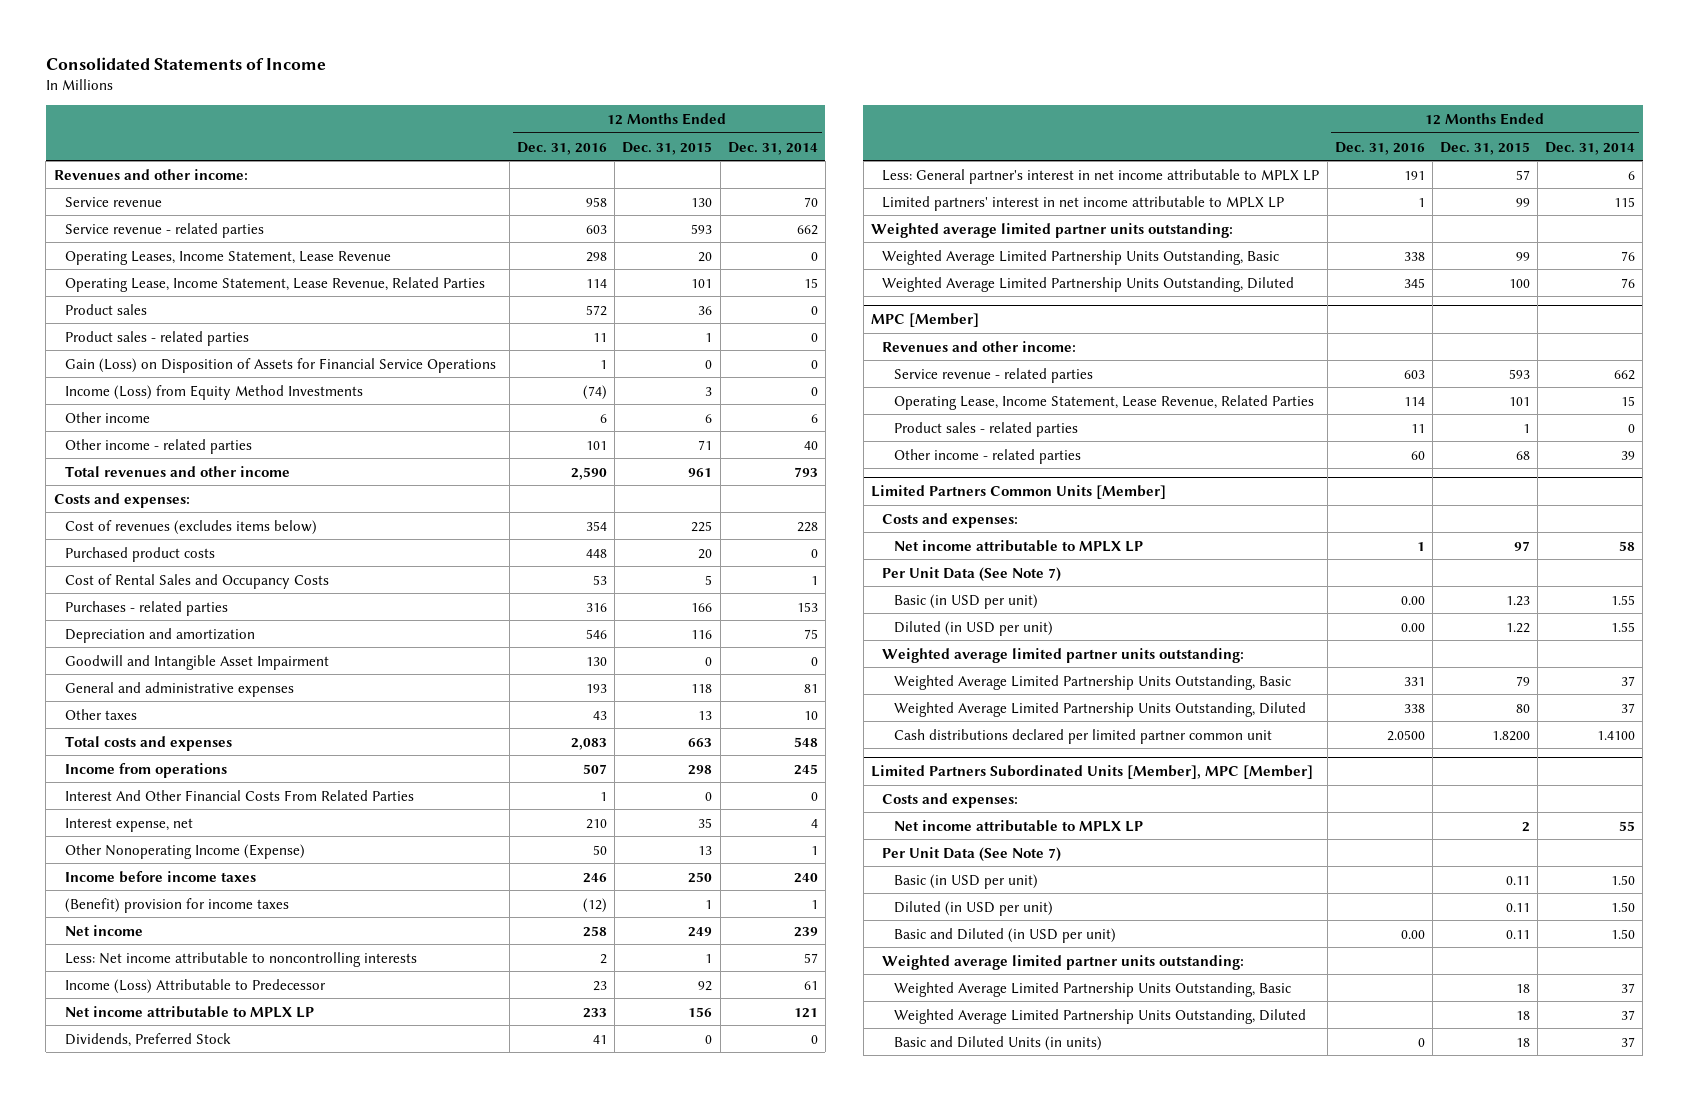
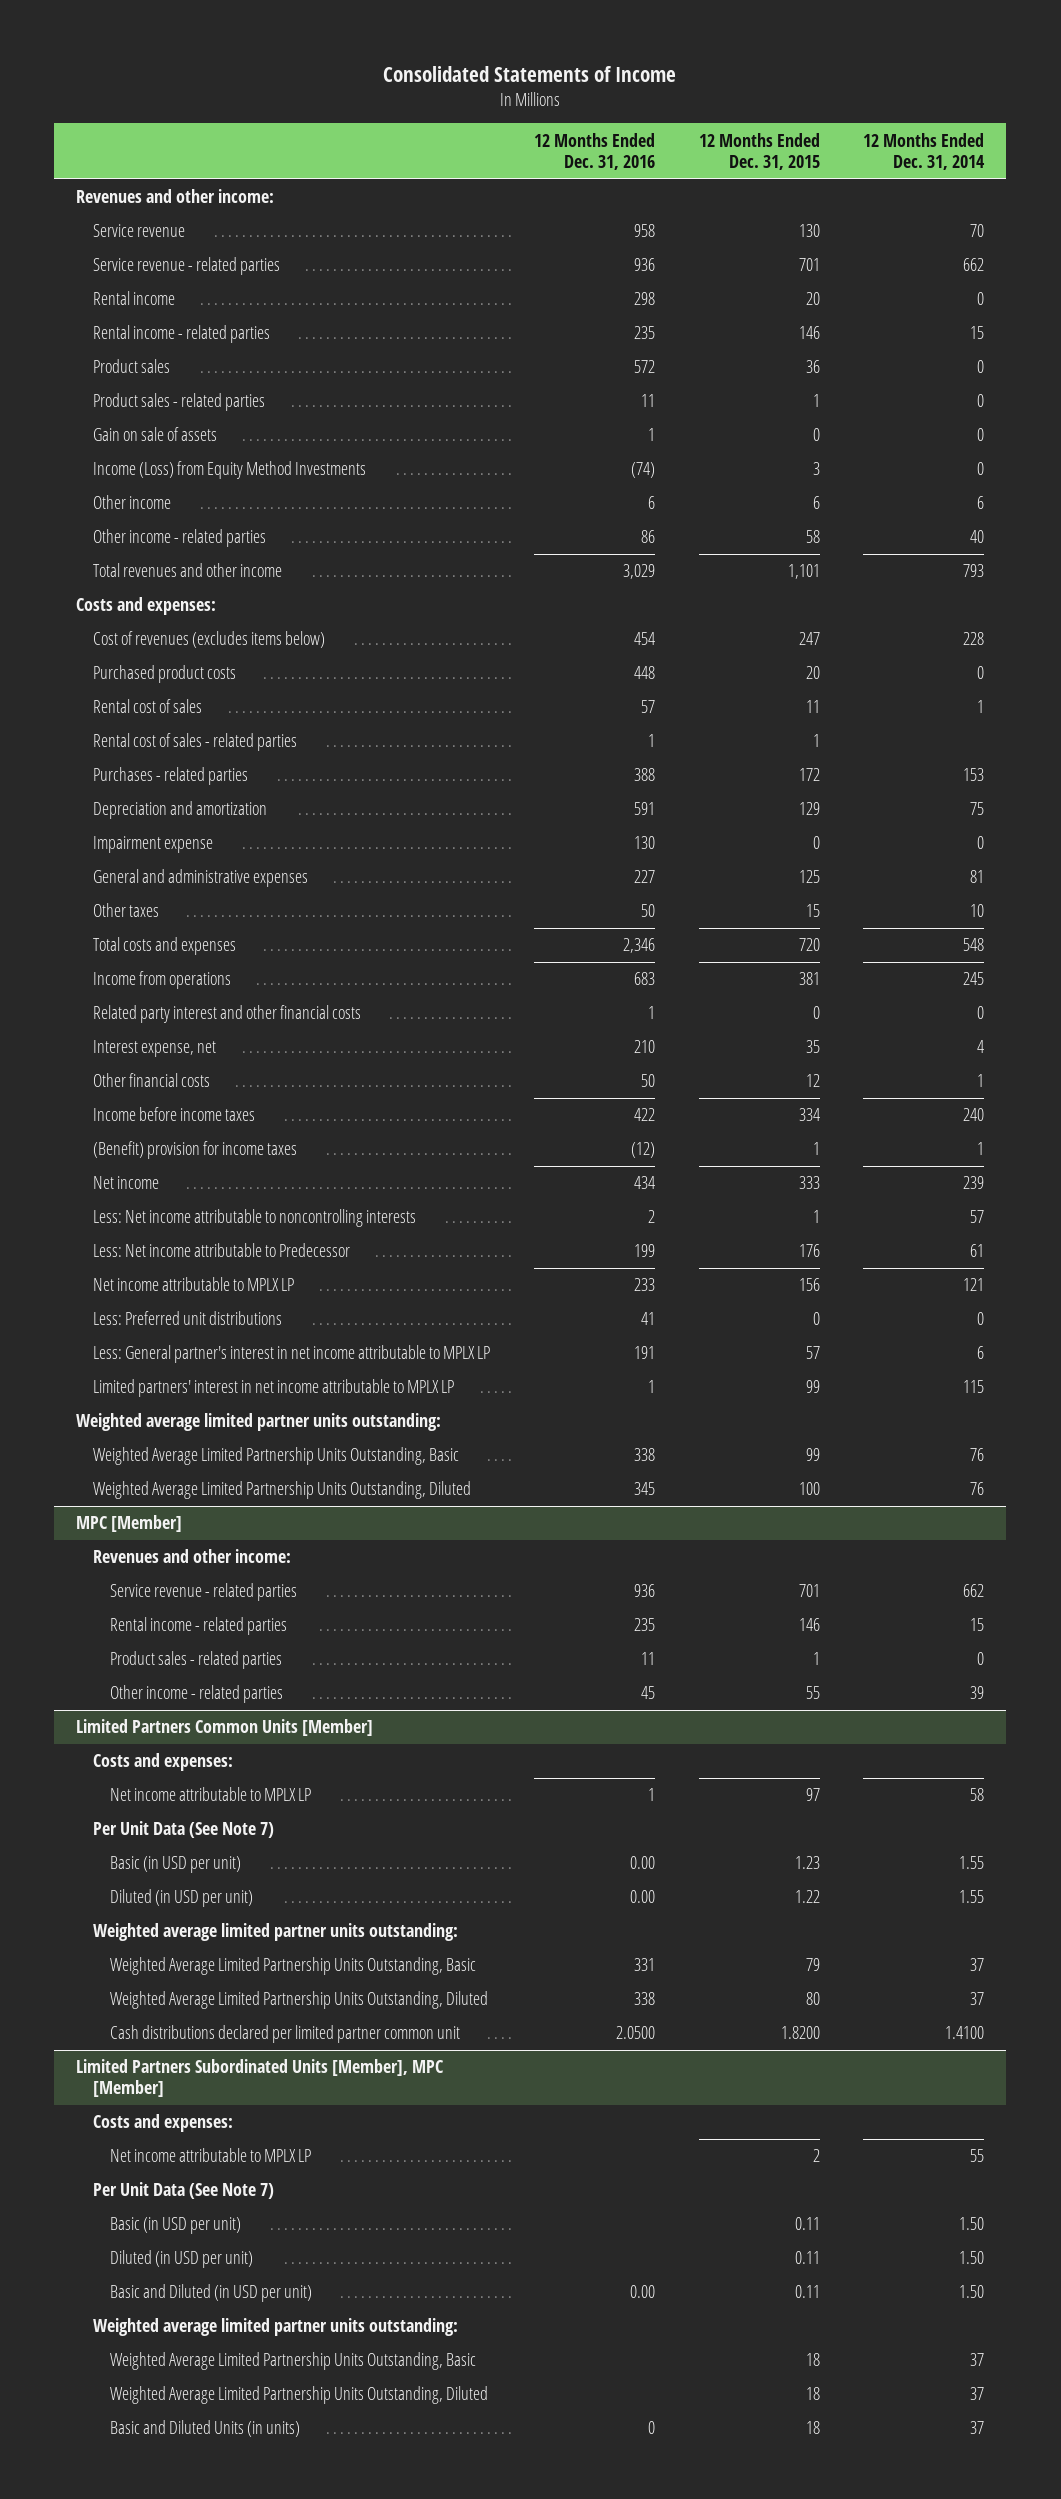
[586,224,608,234] 603 -> [634,258,656,272] 936
[691,223,713,234] 593 -> [798,258,820,272] 701
[64,250,391,265] Operating Leases, Income Statement, Lease Revenue -> [93,291,176,306] Rental income
[64,276,485,292] Operating Lease, Income Statement, Lease Revenue, Related Parties -> [93,325,271,344] Rental income - related parties
[586,278,608,288] 114 -> [634,326,656,340] 235
[691,278,713,288] 101 -> [798,326,820,340] 146
[64,357,496,373] Gain (Loss) on Disposition of Assets for Financial Service Operations -> [93,427,218,442] Gain on sale of assets
[586,440,608,450] 101 -> [641,530,656,544] 86
[698,439,713,450] 71 -> [805,530,820,544] 58
[571,466,608,480] 2,590 -> [623,564,656,580] 3,029
[688,467,713,477] 961 -> [787,564,820,580] 1,101
[586,520,608,531] 354 -> [634,632,656,646] 454
[691,520,713,532] 225 -> [798,632,820,646] 247
[64,573,329,589] Cost of Rental Sales and Occupancy Costs -> [93,699,203,714] Rental cost of sales
[593,574,608,585] 53 -> [641,700,656,714] 57
[705,574,713,585] 5 -> [805,700,820,714] 11
none -> [93,733,298,752] Rental cost of sales - related parties
[586,602,608,612] 316 -> [634,768,656,782] 388
[691,602,713,612] 166 -> [798,768,820,782] 172
[586,628,608,639] 546 -> [634,802,656,816] 591
[691,629,713,639] 116 -> [798,802,820,816] 129
[64,654,329,670] Goodwill and Intangible Asset Impairment -> [93,836,214,854] Impairment expense
[586,683,608,693] 193 -> [634,870,656,884] 227
[691,683,713,693] 118 -> [798,870,820,884] 125
[593,710,608,720] 43 -> [641,904,656,918] 50
[698,710,713,720] 13 -> [805,904,820,918] 15
[571,737,608,750] 2,083 -> [623,938,656,954] 2,346
[688,737,713,747] 663 -> [798,938,820,952] 720
[583,763,608,774] 507 -> [634,972,656,986] 683
[688,764,713,775] 298 -> [798,972,820,986] 381
[64,789,414,801] Interest And Other Financial Costs From Related Parties -> [93,1005,362,1024] Related party interest and other financial costs
[64,843,305,859] Other Nonoperating Income (Expense) -> none
none -> [93,1073,211,1088] Other financial costs
[583,872,608,883] 246 -> [634,1108,656,1122] 422
[688,871,713,883] 250 -> [798,1108,820,1122] 334
[583,925,608,937] 258 -> [634,1176,656,1190] 434
[688,926,713,937] 249 -> [798,1176,820,1190] 333
[64,978,326,994] Income (Loss) Attributable to Predecessor -> [93,1243,351,1258] Less: Net income attributable to Predecessor
[593,980,608,991] 23 -> [634,1244,656,1258] 199
[698,980,713,991] 92 -> [798,1244,820,1258] 176
[64,1032,231,1047] Dividends, Preferred Stock -> [93,1311,283,1326] Less: Preferred unit distributions
[1403,369,1425,379] 603 -> [634,1584,656,1598] 936
[1508,368,1530,379] 593 -> [798,1584,820,1598] 701
[893,394,1314,410] Operating Lease, Income Statement, Lease Revenue, Related Parties -> [110,1617,288,1636] Rental income - related parties
[1403,396,1425,406] 114 -> [634,1618,656,1632] 235
[1508,396,1530,406] 101 -> [798,1618,820,1632] 146
[1410,450,1425,460] 60 -> [641,1686,656,1700] 45
[1515,450,1530,460] 68 -> [805,1686,820,1700] 55

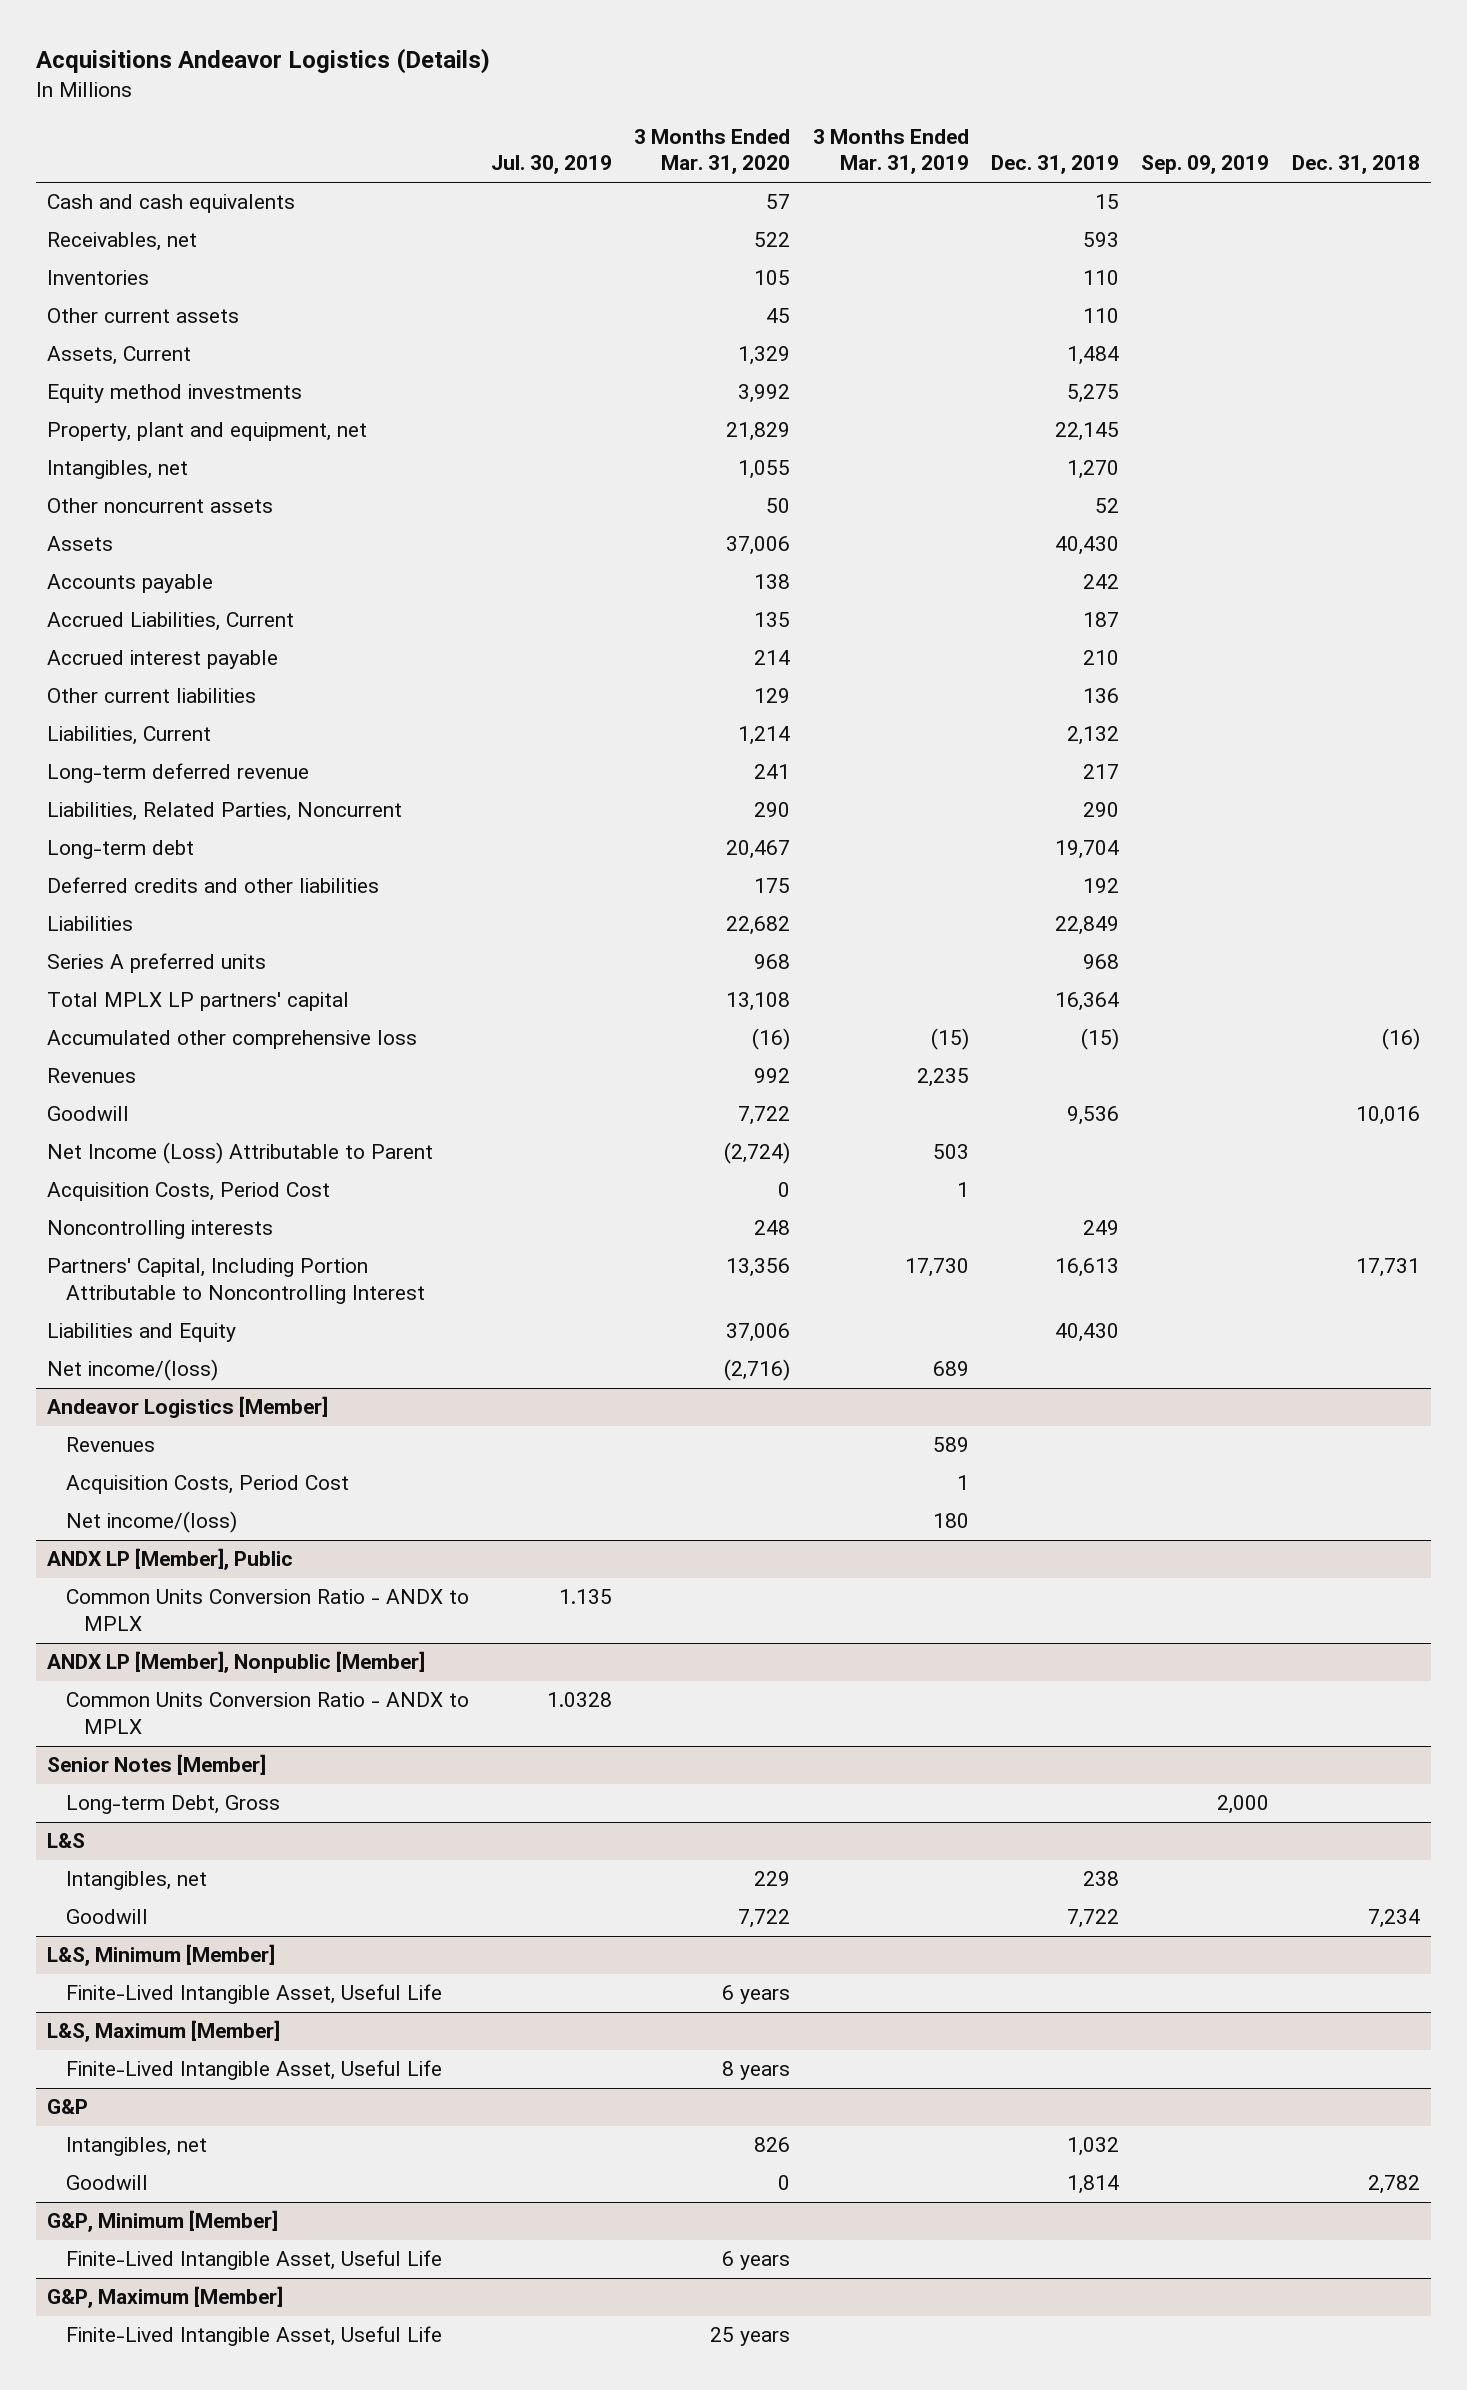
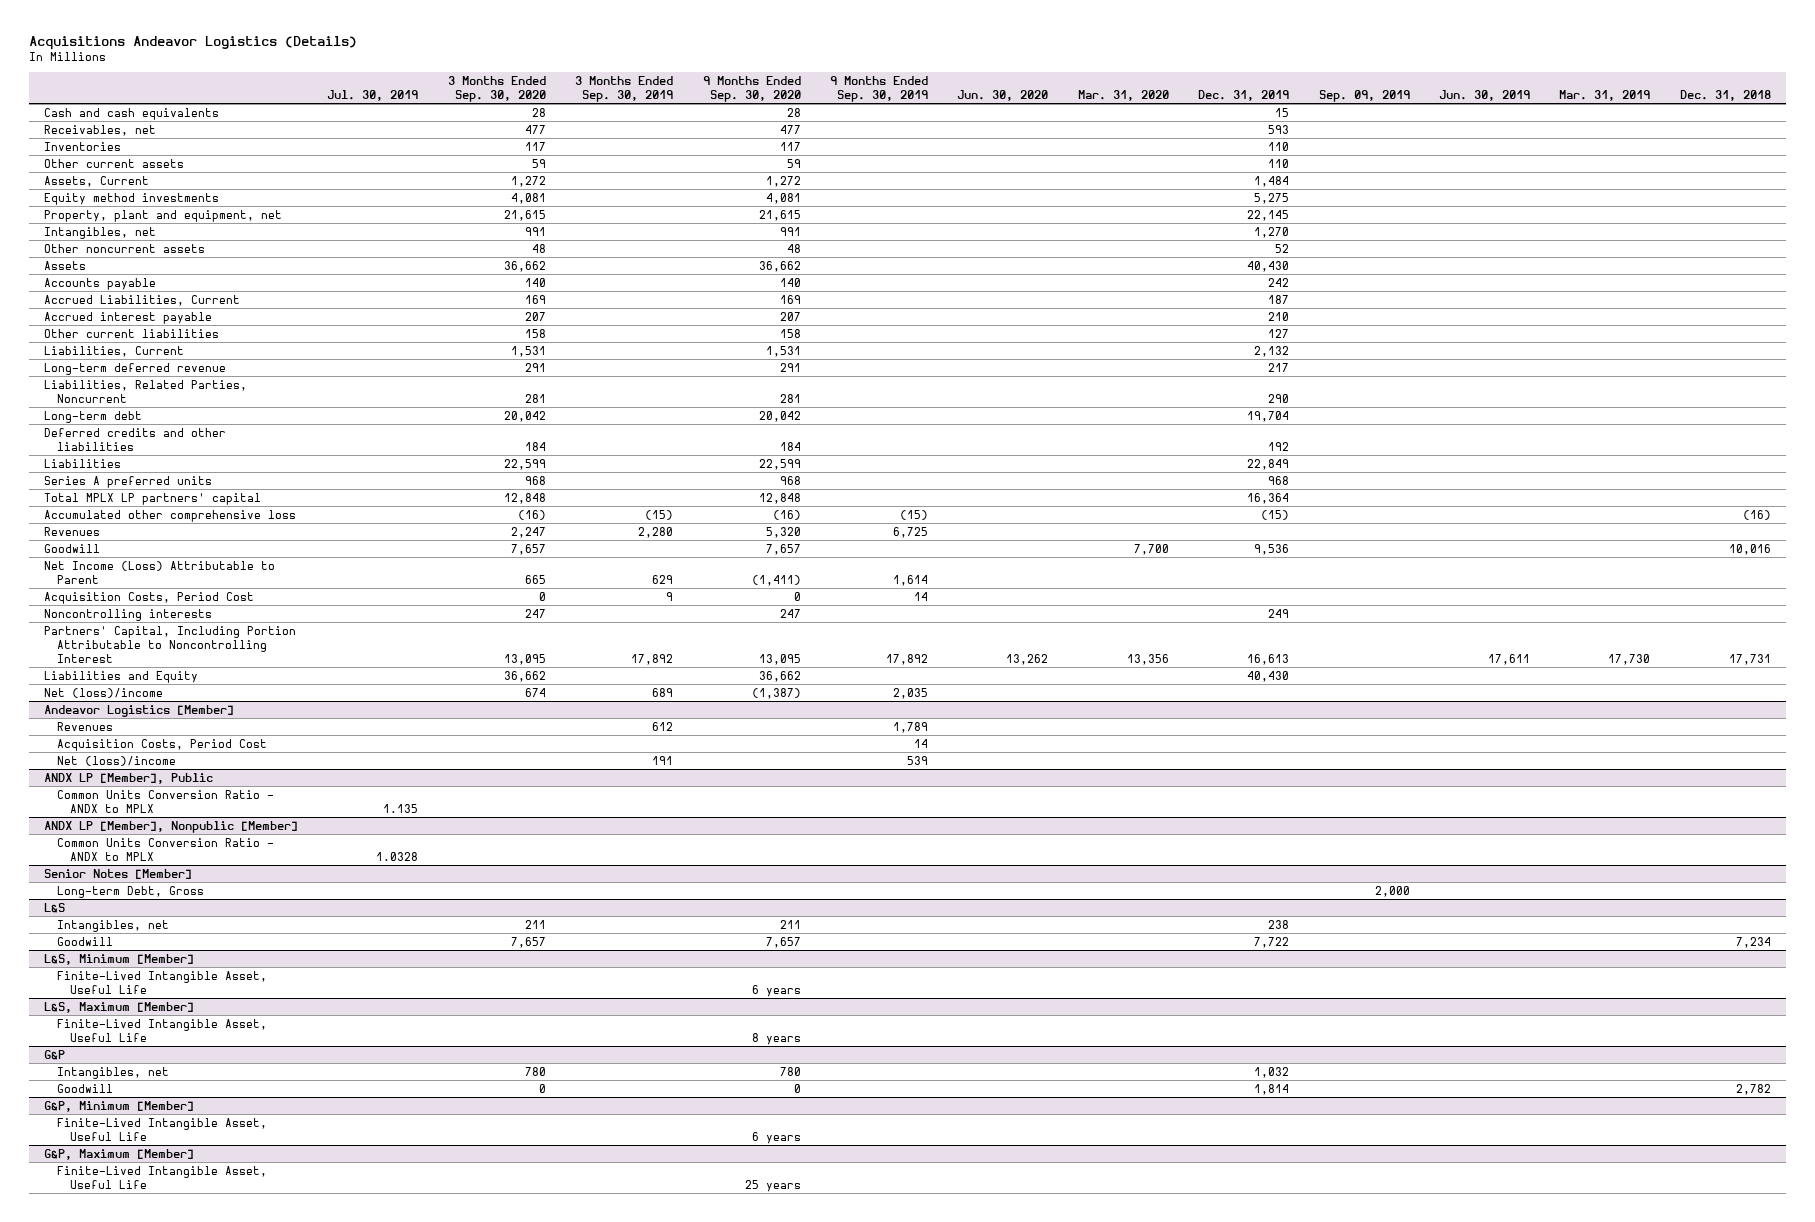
[634,128,791,175] 3 Months Ended Mar. 31, 2020 -> none
[812,128,969,175] 3 Months Ended Mar. 31, 2019 -> none
none -> [447,76,546,102] 3 Months Ended Sep. 30, 2020
none -> [575,76,674,102] 3 Months Ended Sep. 30, 2019
none -> [702,76,801,102] 9 Months Ended Sep. 30, 2020
none -> [829,76,928,102] 9 Months Ended Sep. 30, 2019
none -> [957,89,1049,101] Jun. 30, 2020
none -> [1077,89,1169,101] Mar. 31, 2020
none -> [1439,89,1531,101] Jun. 30, 2019
none -> [1559,89,1651,101] Mar. 31, 2019
[1083,688,1120,704] 136 -> [1268,328,1290,338] 127
[47,1359,219,1382] Net income/(loss) -> [43,687,163,698] Net (loss)/income
[65,1511,237,1534] Net income/(loss) -> [56,755,176,766] Net (loss)/income

